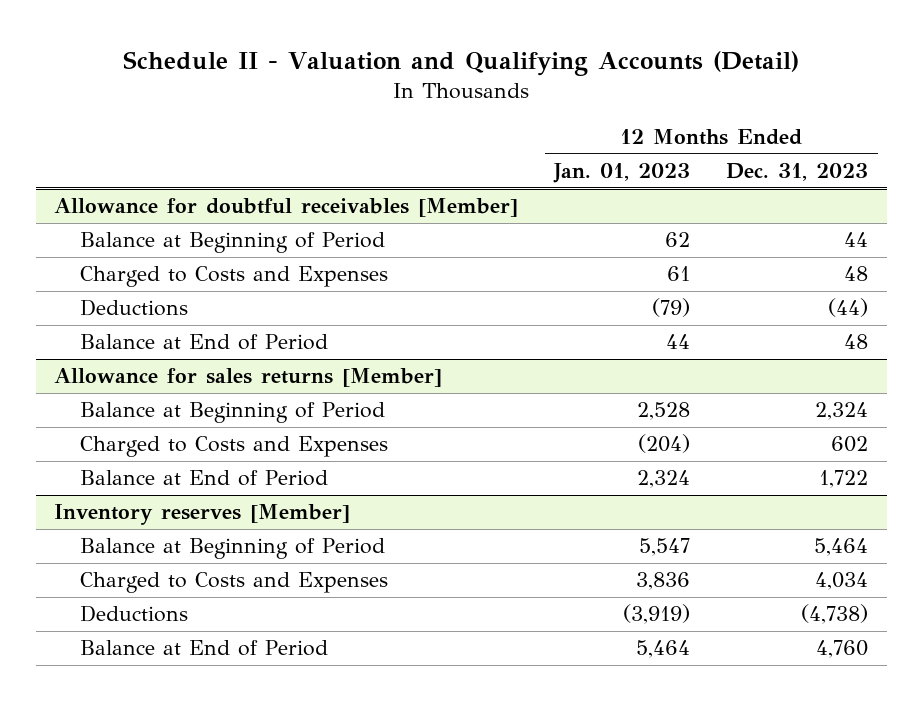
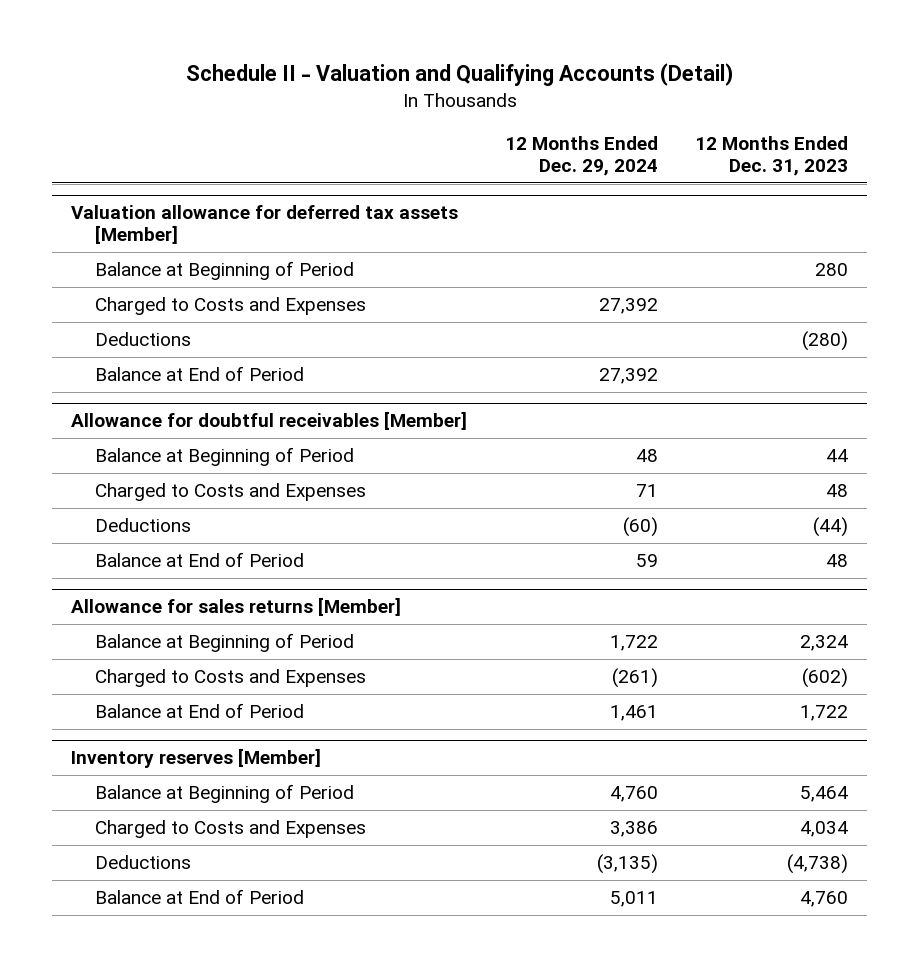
[553,163,691,184] Jan. 01, 2023 -> none
none -> [504,135,658,176] 12 Months Ended Dec. 29, 2024
none -> [70,205,458,245] Valuation allowance for deferred tax assets [Member]
none -> [95,261,355,281] Balance at Beginning of Period
none -> [95,297,367,316] Charged to Costs and Expenses
none -> [95,332,192,347] Deductions
none -> [95,366,305,382] Balance at End of Period
[831,436,869,453] 602 -> [802,668,849,689] (602)

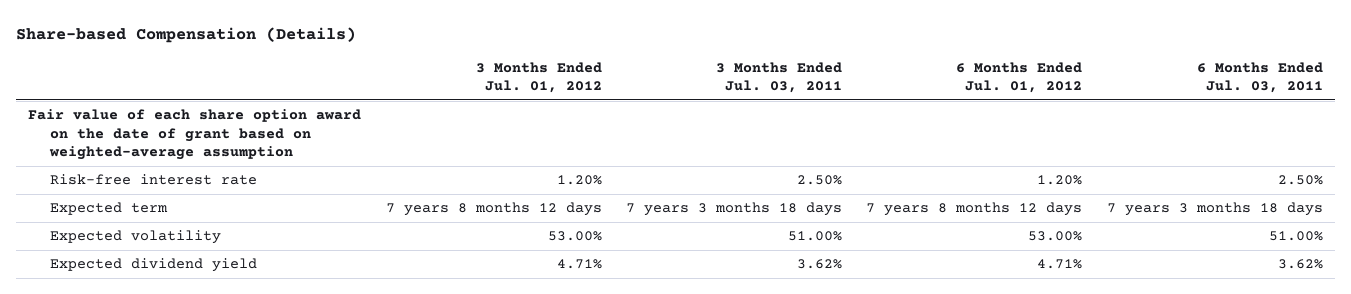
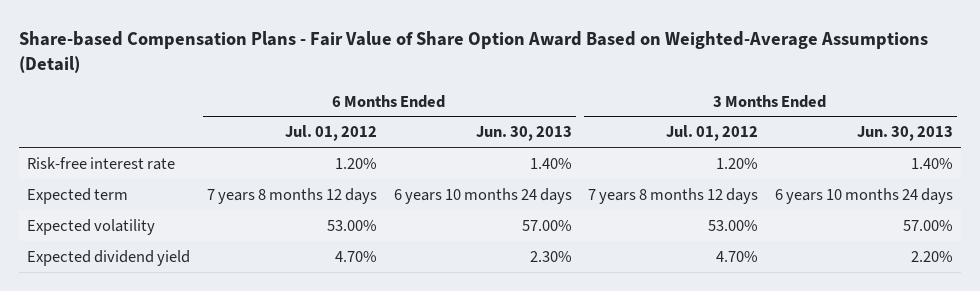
[15,26,356,43] Share-based Compensation (Details) -> [19,30,929,73] Share-based Compensation Plans - Fair Value of Share Option Award Based on Weighted-Average Assumptions (Detail)
[716,61,843,94] 3 Months Ended Jul. 03, 2011 -> none
[1196,61,1323,94] 6 Months Ended Jul. 03, 2011 -> none
none -> [475,126,572,142] Jun. 30, 2013
none -> [856,126,953,142] Jun. 30, 2013
[28,109,362,160] Fair value of each share option award on the date of grant based on weighted-average assumption -> none
[556,259,602,270] 4.71% -> [716,250,759,262] 4.70%
[1037,259,1083,270] 4.71% -> [335,250,378,262] 4.70%

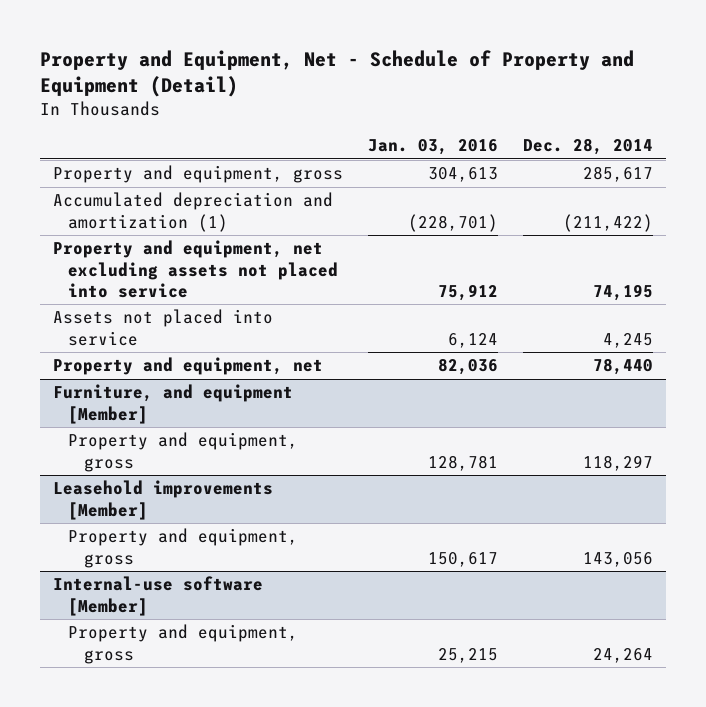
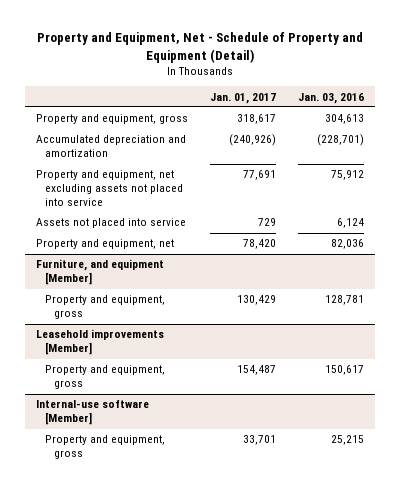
[523,138,654,156] Dec. 28, 2014 -> none
none -> [209,92,276,104] Jan. 01, 2017
[52,192,333,232] Accumulated depreciation and amortization (1) -> [35,135,186,158] Accumulated depreciation and amortization

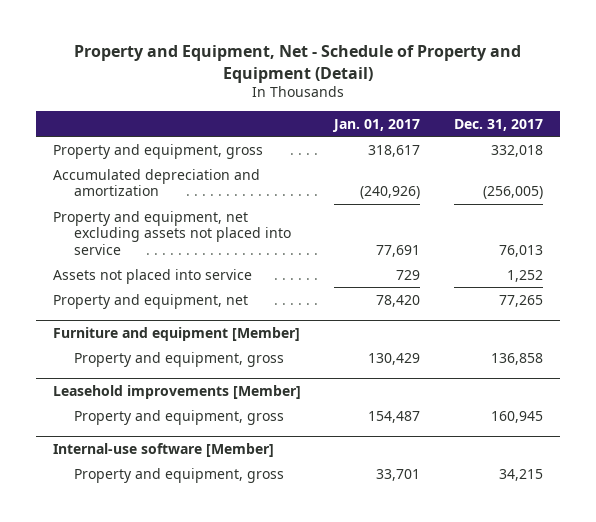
[298,92,365,104] Jan. 03, 2016 -> none
none -> [454,118,544,131] Dec. 31, 2017
[35,259,164,286] Furniture, and equipment [Member] -> [52,326,300,341] Furniture and equipment [Member]

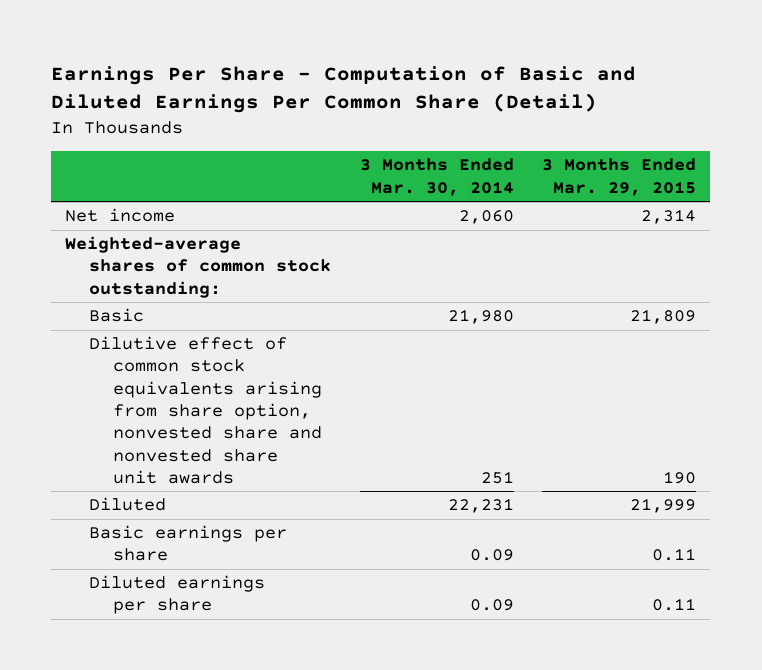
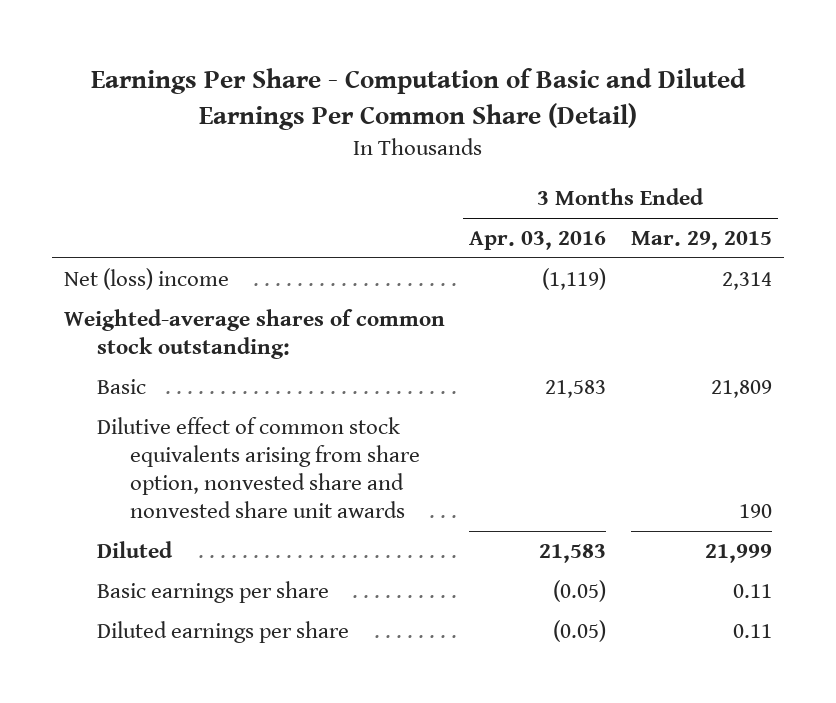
[359,158,514,196] 3 Months Ended Mar. 30, 2014 -> none
none -> [469,231,607,251] Apr. 03, 2016
[65,208,176,223] Net income -> [64,268,230,291] Net (loss) income

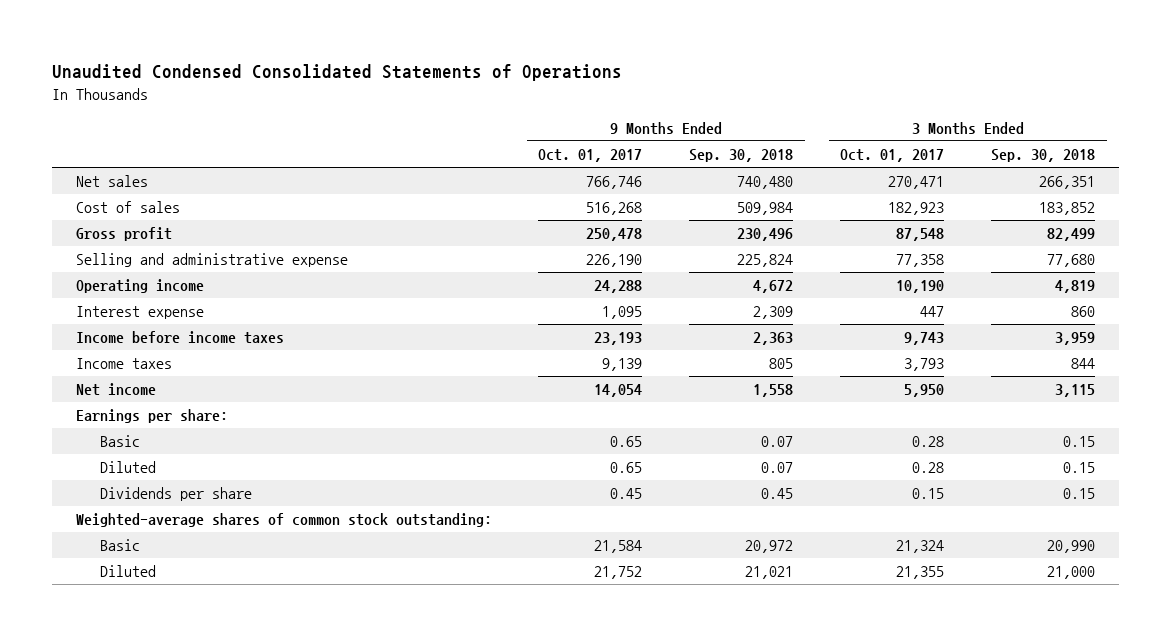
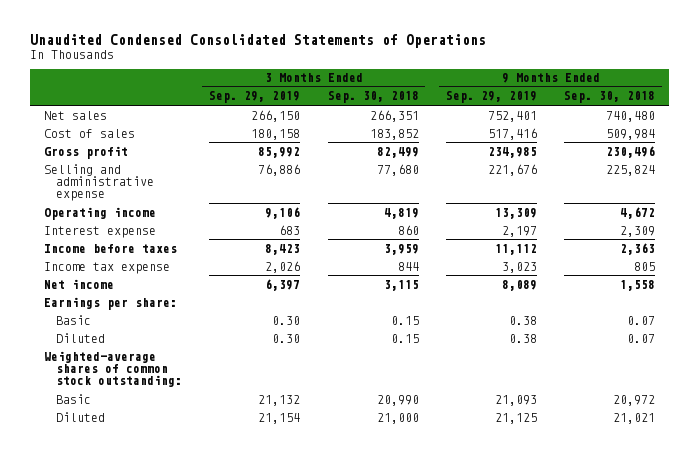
[538,149,643,163] Oct. 01, 2017 -> none
[840,149,945,163] Oct. 01, 2017 -> none
none -> [209,91,301,104] Sep. 29, 2019
none -> [445,91,537,104] Sep. 29, 2019
[75,331,284,345] Income before income taxes -> [43,243,177,253] Income before taxes
[75,358,172,370] Income taxes -> [43,261,170,274] Income tax expense
[100,487,253,502] Dividends per share -> none

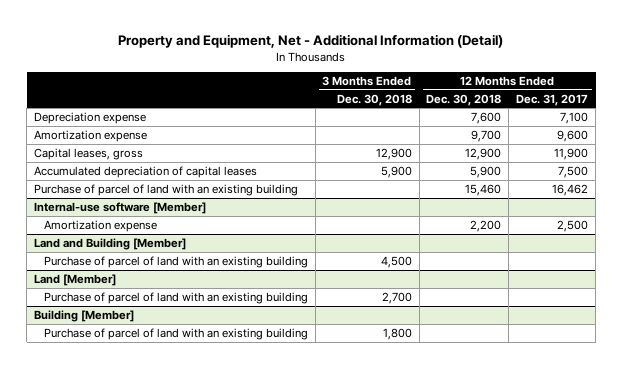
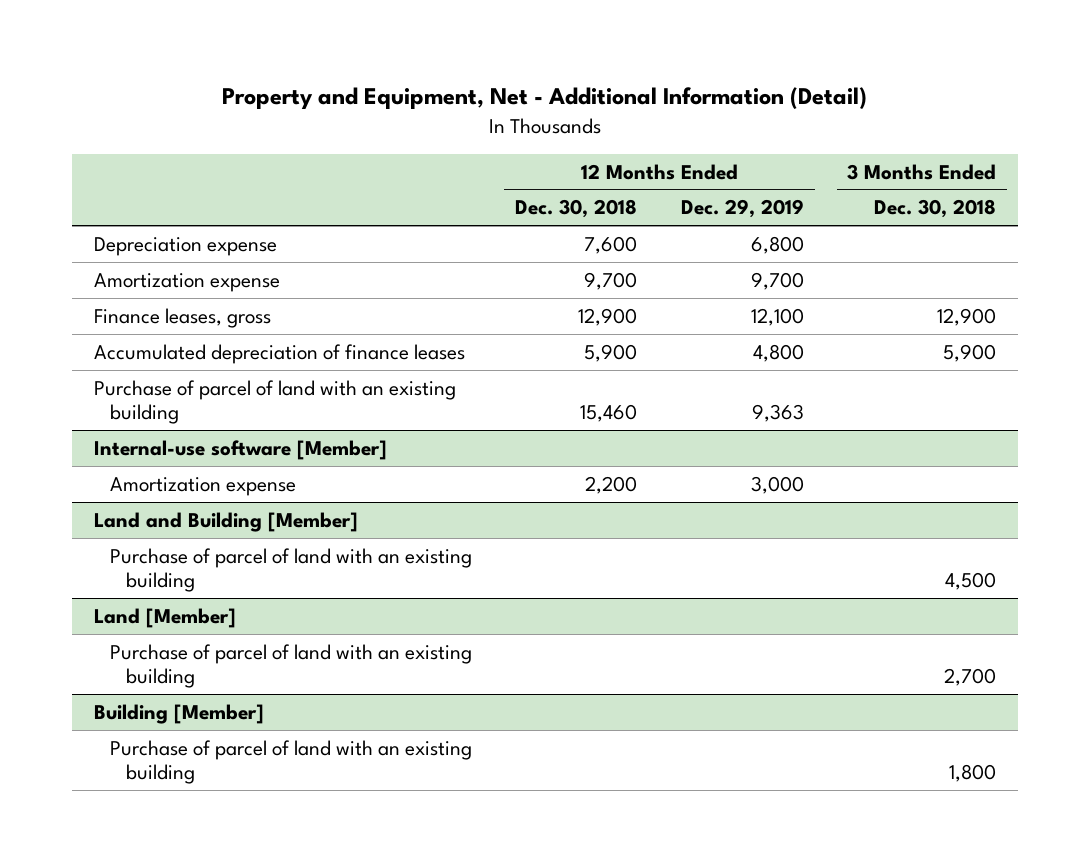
[516,93,589,106] Dec. 31, 2017 -> none
none -> [680,199,804,219] Dec. 29, 2019
[34,147,144,160] Capital leases, gross -> [93,307,271,328] Finance leases, gross
[34,165,258,178] Accumulated depreciation of capital leases -> [93,343,465,364] Accumulated depreciation of finance leases

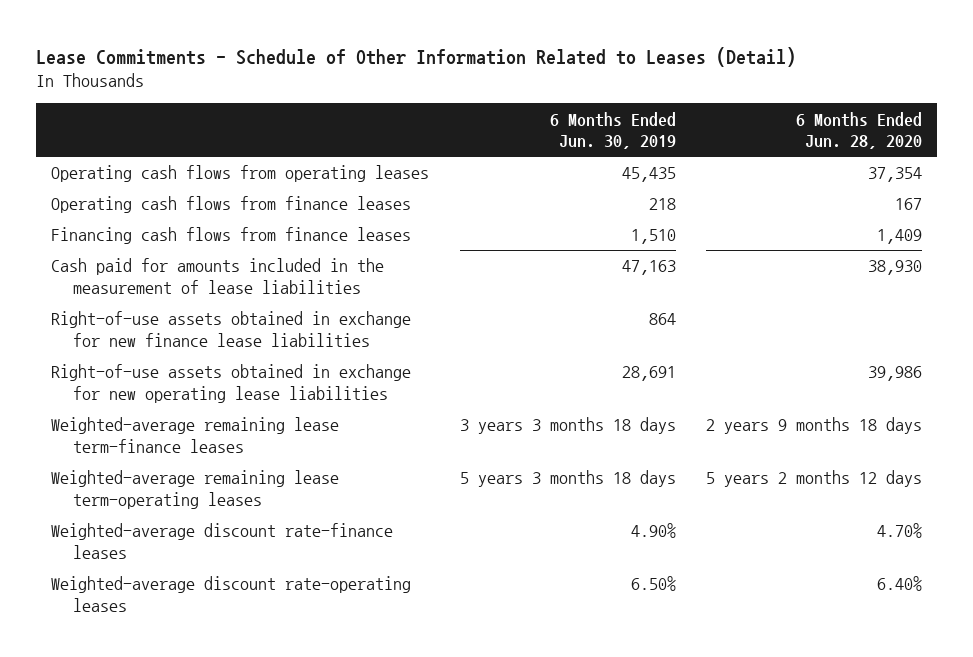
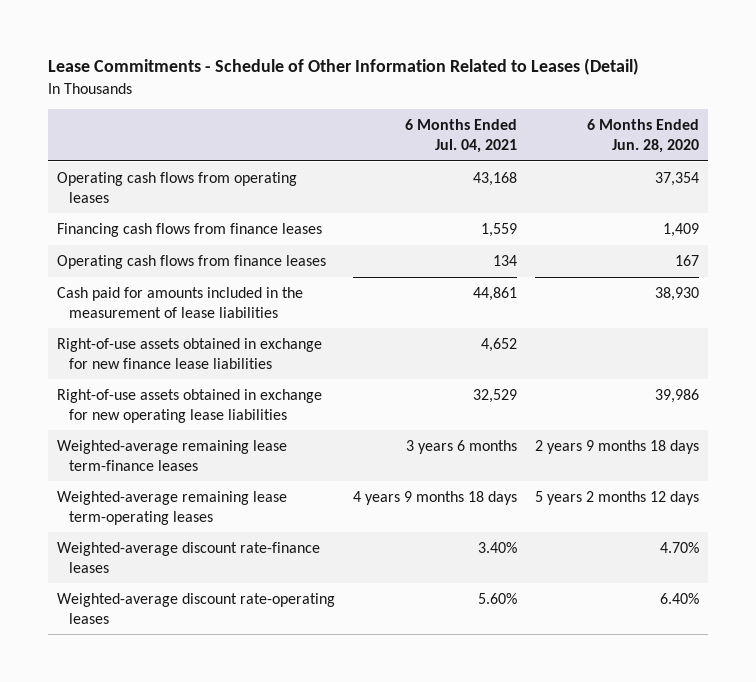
[549,111,676,150] 6 Months Ended Jun. 30, 2019 -> none
none -> [404,119,517,154] 6 Months Ended Jul. 04, 2021
[51,196,412,214] Operating cash flows from finance leases -> [56,254,326,269] Operating cash flows from finance leases

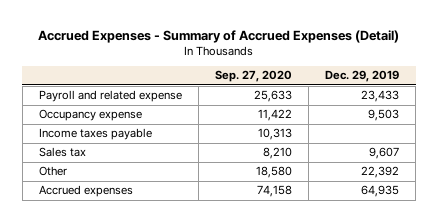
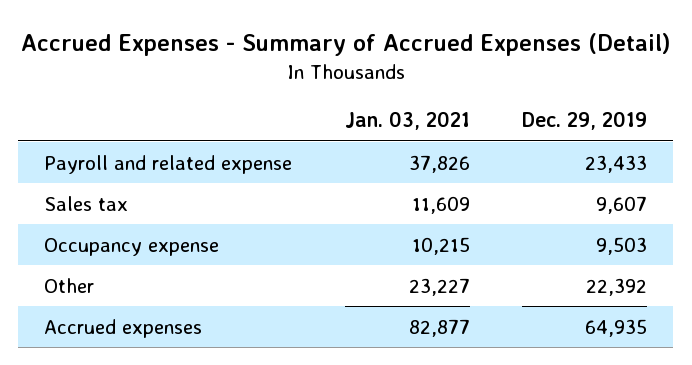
[214,70,292,83] Sep. 27, 2020 -> none
none -> [344,111,470,131] Jan. 03, 2021
[38,128,152,141] Income taxes payable -> none
[38,109,142,122] Occupancy expense -> [44,237,220,256] Occupancy expense

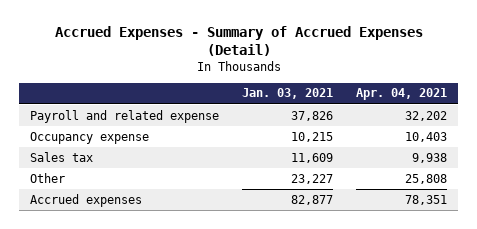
[522,111,648,131] Dec. 29, 2019 -> none
none -> [355,88,447,101] Apr. 04, 2021
[44,195,129,211] Sales tax -> [30,151,94,162] Sales tax

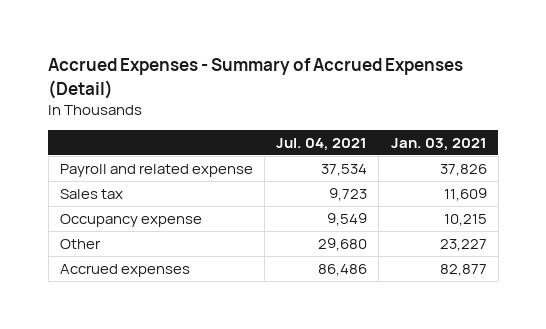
[355,88,447,101] Apr. 04, 2021 -> none
none -> [276,137,368,151] Jul. 04, 2021
[30,131,150,144] Occupancy expense -> [59,213,202,227] Occupancy expense

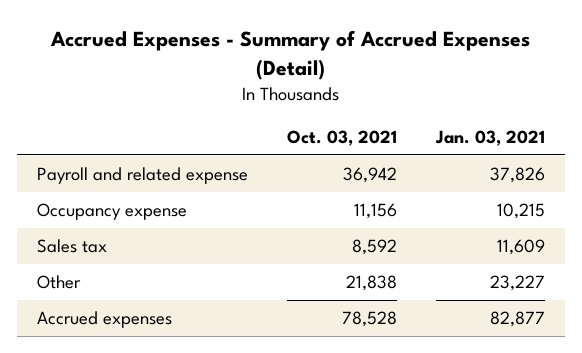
[276,137,368,151] Jul. 04, 2021 -> none
none -> [286,129,397,146] Oct. 03, 2021
[59,188,123,199] Sales tax -> [36,239,107,254] Sales tax

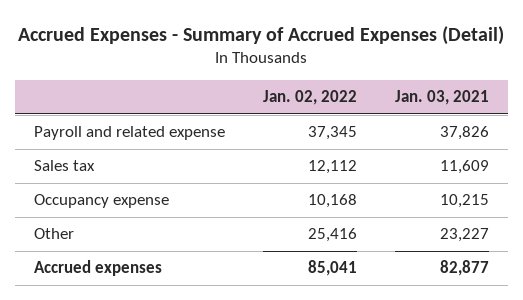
[286,129,397,146] Oct. 03, 2021 -> none
none -> [262,90,357,106] Jan. 02, 2022
[36,203,187,221] Occupancy expense -> [33,194,169,209] Occupancy expense

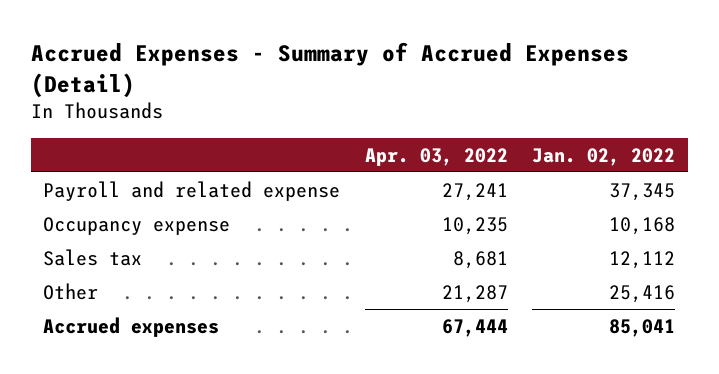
[395,90,490,106] Jan. 03, 2021 -> none
none -> [364,147,508,166] Apr. 03, 2022
[33,160,95,172] Sales tax -> [43,248,143,266] Sales tax

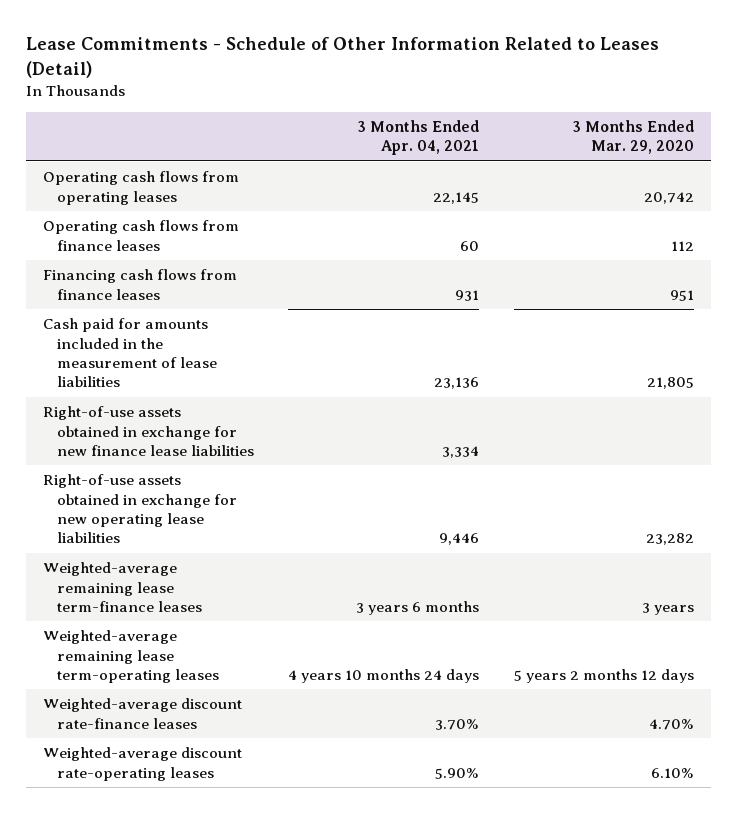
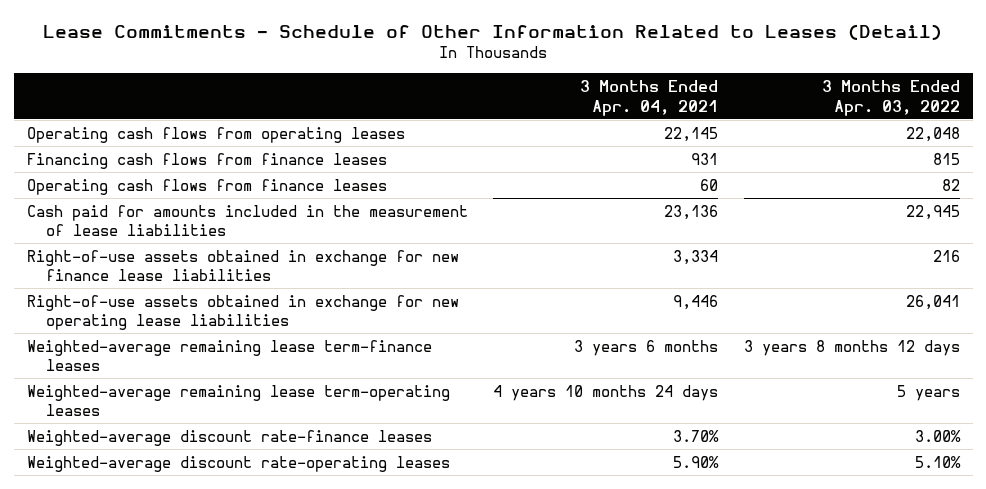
[571,120,694,155] 3 Months Ended Mar. 29, 2020 -> none
none -> [821,79,960,116] 3 Months Ended Apr. 03, 2022
[42,220,239,251] Operating cash flows from finance leases -> [26,178,387,195] Operating cash flows from finance leases

